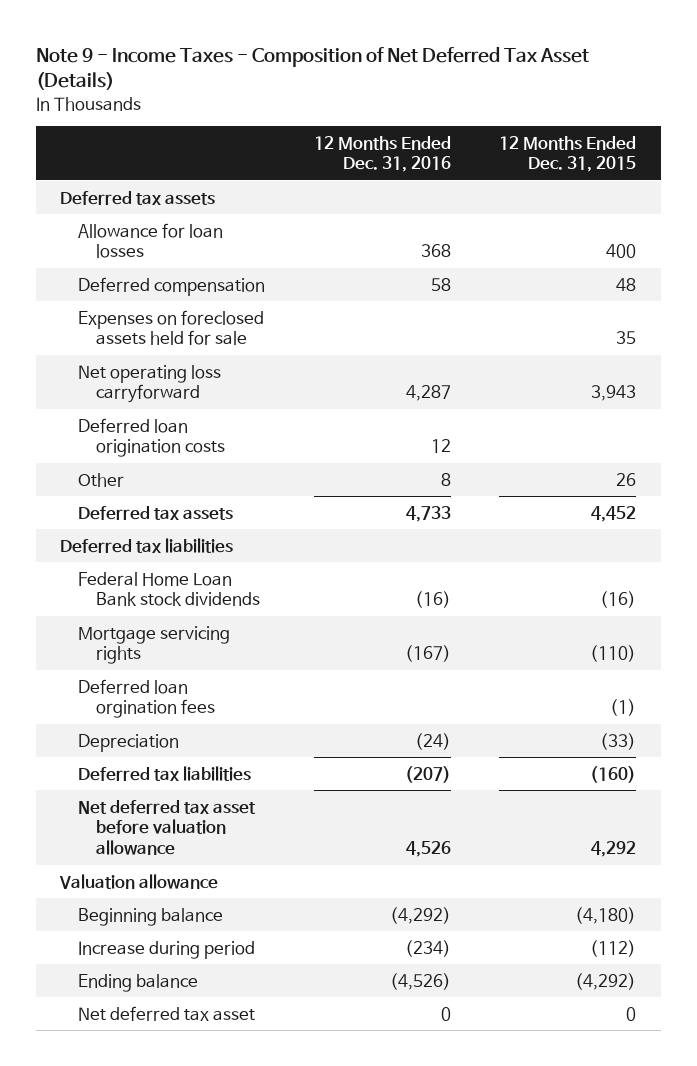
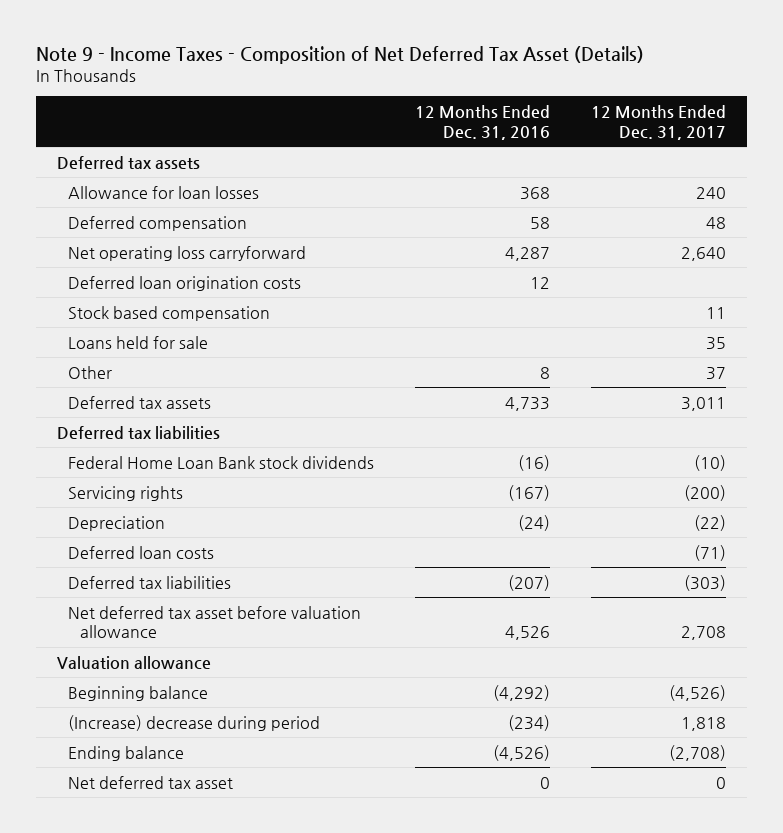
[499,135,637,173] 12 Months Ended Dec. 31, 2015 -> none
none -> [591,104,727,140] 12 Months Ended Dec. 31, 2017
[78,309,265,346] Expenses on foreclosed assets held for sale -> none
none -> [68,305,271,321] Stock based compensation
none -> [68,335,209,349] Loans held for sale
[78,678,216,719] Deferred loan orgination fees -> none
[78,625,231,665] Mortgage servicing rights -> [68,485,184,501] Servicing rights
none -> [68,545,215,559] Deferred loan costs
[78,940,256,959] Increase during period -> [68,714,321,731] (Increase) decrease during period

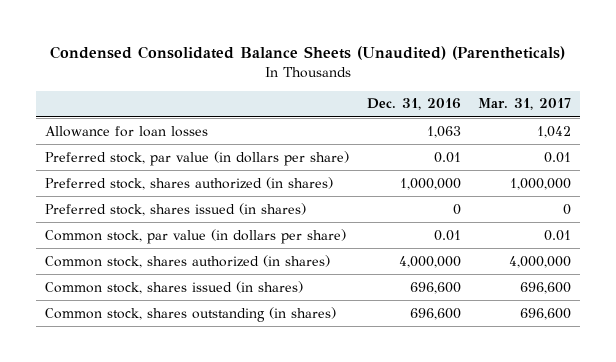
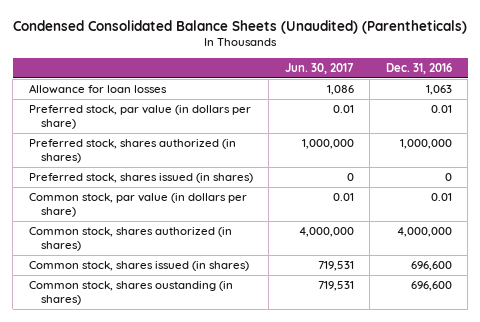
[477,98,571,111] Mar. 31, 2017 -> none
none -> [284,63,354,75] Jun. 30, 2017
[45,306,337,322] Common stock, shares outstanding (in shares) -> [28,281,233,306] Common stock, shares oustanding (in shares)

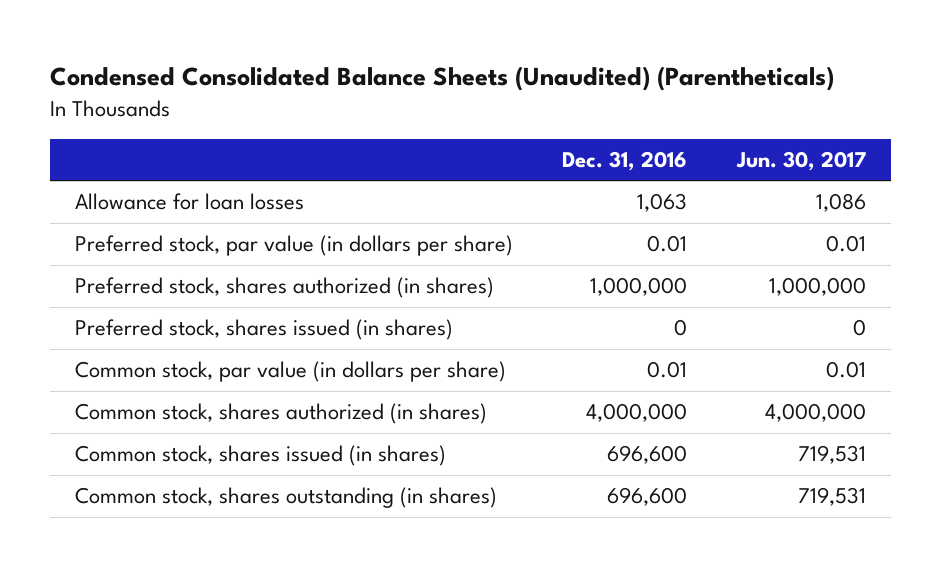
[28,281,233,306] Common stock, shares oustanding (in shares) -> [74,487,497,509] Common stock, shares outstanding (in shares)

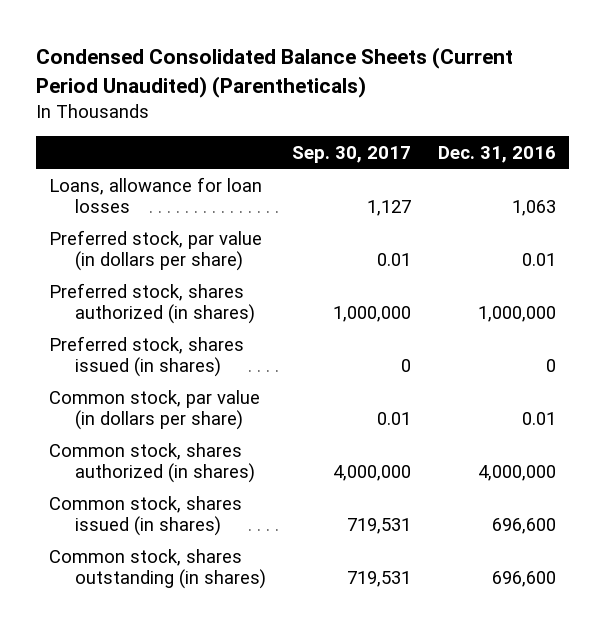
[50,66,835,92] Condensed Consolidated Balance Sheets (Unaudited) (Parentheticals) -> [36,47,514,98] Condensed Consolidated Balance Sheets (Current Period Unaudited) (Parentheticals)
[735,150,866,171] Jun. 30, 2017 -> none
none -> [292,145,412,163] Sep. 30, 2017
[74,193,304,211] Allowance for loan losses -> [49,176,263,213] Loans, allowance for loan losses

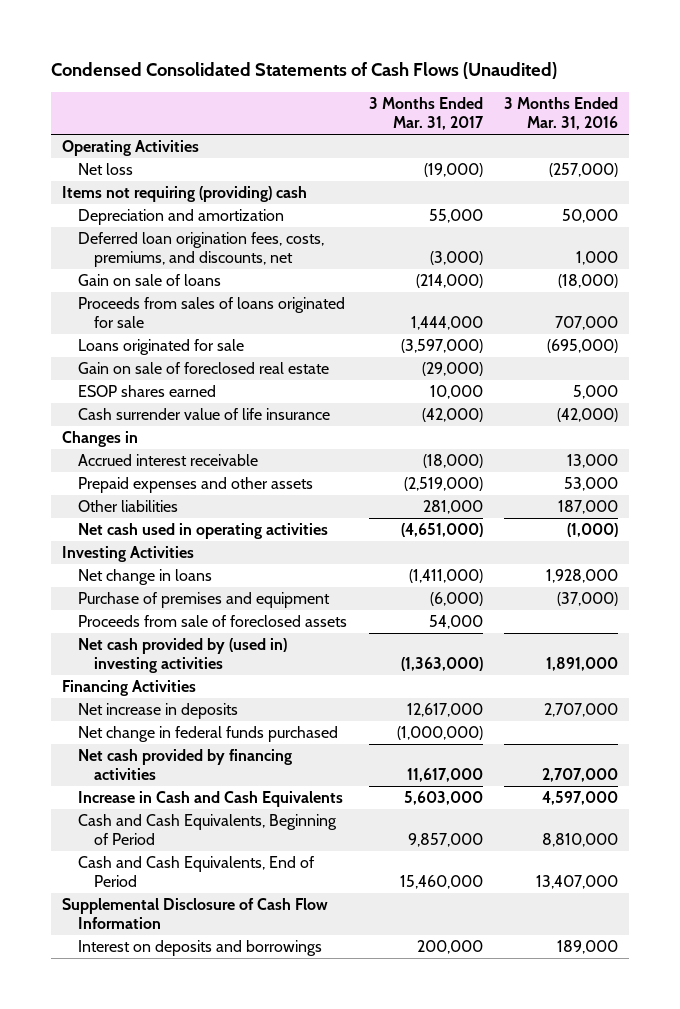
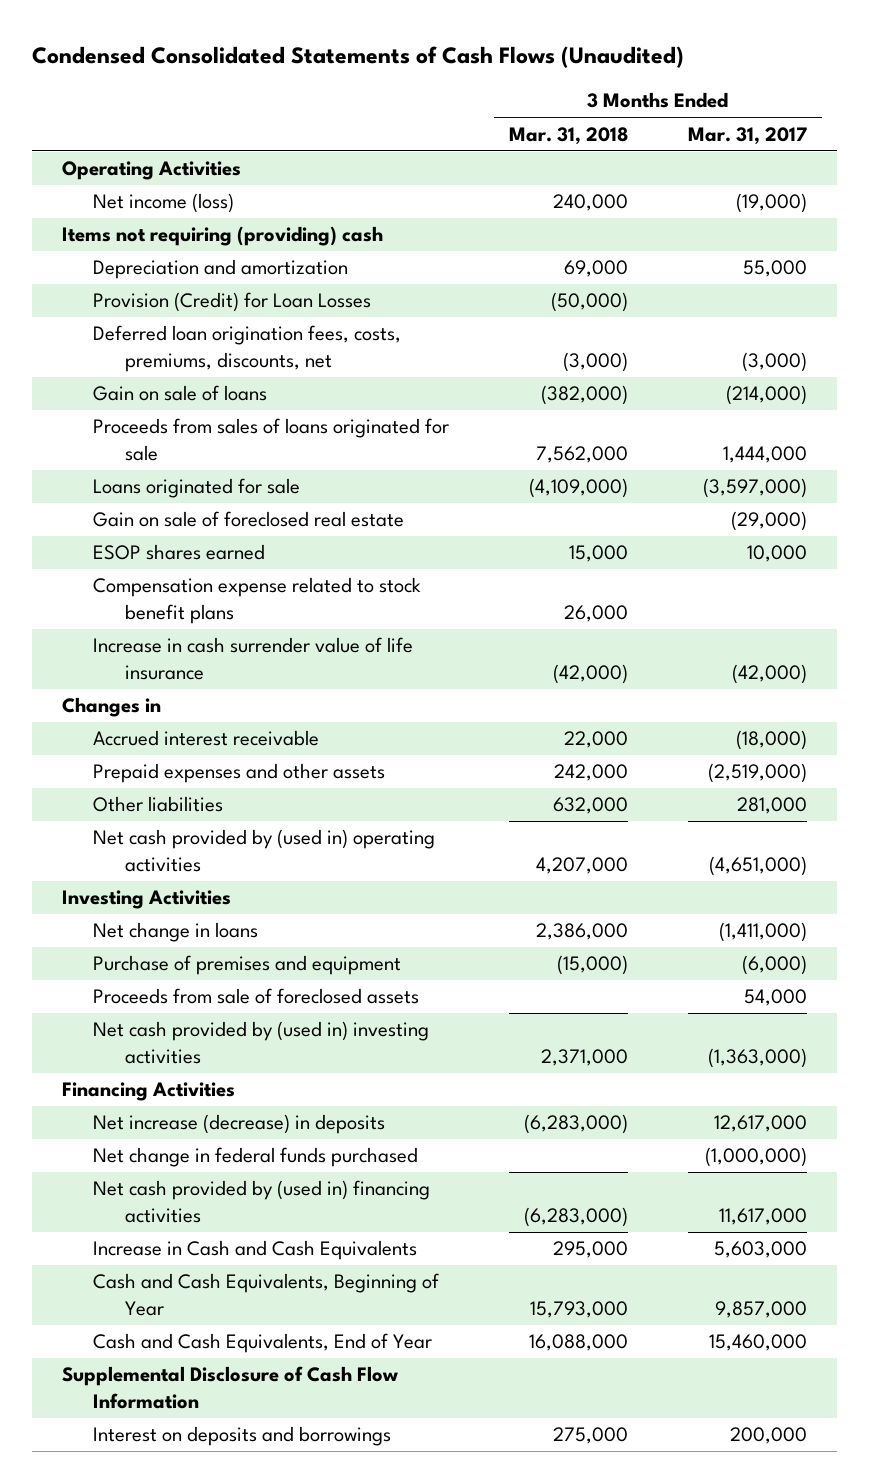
[504,97,619,131] 3 Months Ended Mar. 31, 2016 -> none
none -> [509,126,629,145] Mar. 31, 2018
[77,163,133,176] Net loss -> [93,193,235,214] Net income (loss)
none -> [93,292,372,313] Provision (Credit) for Loan Losses
[77,232,324,268] Deferred loan origination fees, costs, premiums, and discounts, net -> [93,325,402,372] Deferred loan origination fees, costs, premiums, discounts, net
none -> [93,577,422,624] Compensation expense related to stock benefit plans
[77,408,330,421] Cash surrender value of life insurance -> [93,637,414,680] Increase in cash surrender value of life insurance
[77,523,328,540] Net cash used in operating activities -> [93,829,436,872] Net cash provided by (used in) operating activities
[77,703,238,720] Net increase in deposits -> [93,1114,386,1135] Net increase (decrease) in deposits
[77,749,292,781] Net cash provided by financing activities -> [93,1180,431,1223] Net cash provided by (used in) financing activities
[77,814,337,846] Cash and Cash Equivalents, Beginning of Period -> [93,1273,440,1316] Cash and Cash Equivalents, Beginning of Year
[77,856,315,888] Cash and Cash Equivalents, End of Period -> [93,1333,433,1354] Cash and Cash Equivalents, End of Year

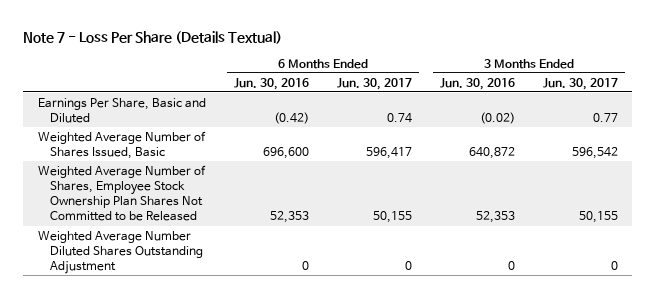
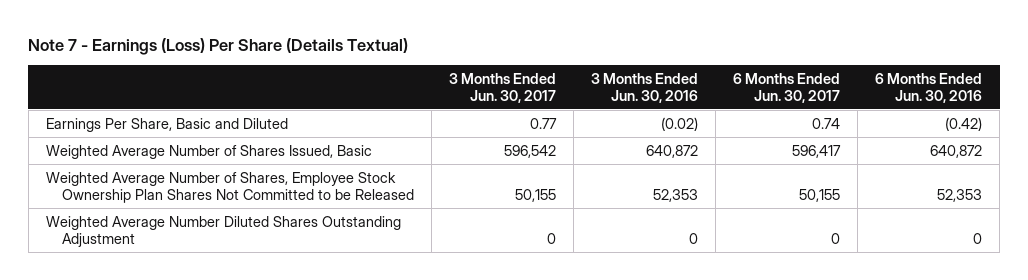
[23,31,283,45] Note 7 - Loss Per Share (Details Textual) -> [28,37,409,55] Note 7 - Earnings (Loss) Per Share (Details Textual)
[262,146,309,159] 696,600 -> [930,144,983,158] 640,872

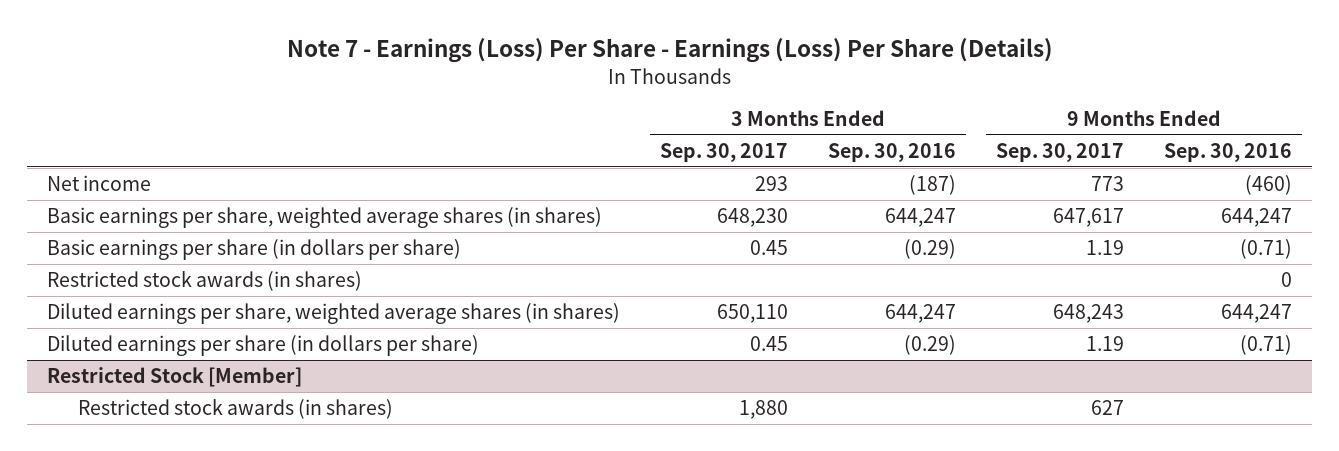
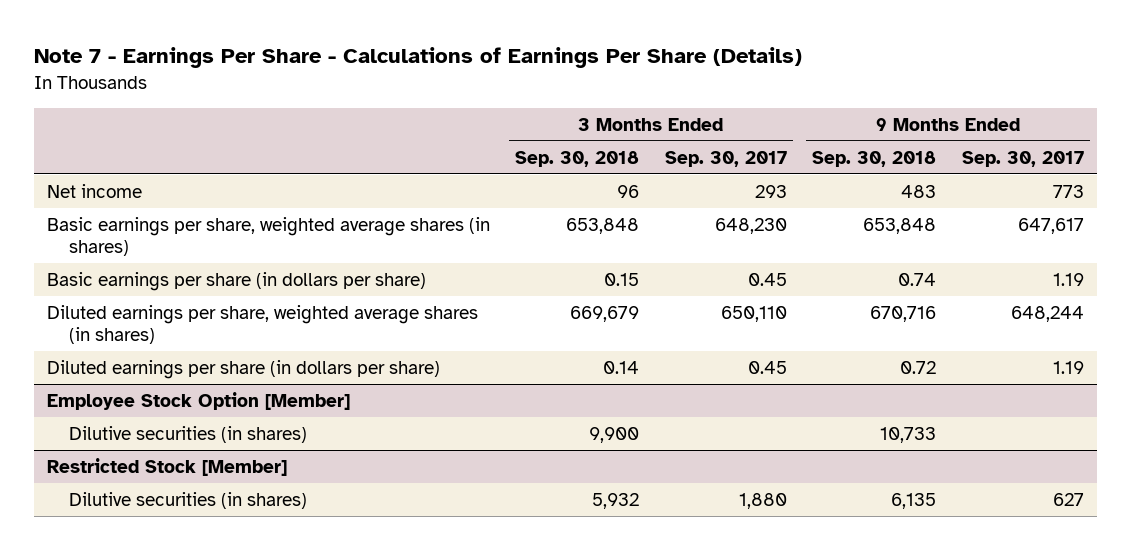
[286,38,1053,64] Note 7 - Earnings (Loss) Per Share - Earnings (Loss) Per Share (Details) -> [33,47,802,69] Note 7 - Earnings Per Share - Calculations of Earnings Per Share (Details)
[828,142,957,162] Sep. 30, 2016 -> none
[1164,142,1293,162] Sep. 30, 2016 -> none
none -> [515,150,640,167] Sep. 30, 2018
none -> [812,150,937,167] Sep. 30, 2018
[46,271,362,292] Restricted stock awards (in shares) -> none
[1053,304,1125,324] 648,243 -> [1011,305,1085,322] 648,244
none -> [46,391,350,410] Employee Stock Option [Member]
none -> [68,425,307,443] Dilutive securities (in shares)
[77,399,393,420] Restricted stock awards (in shares) -> [68,491,307,509] Dilutive securities (in shares)

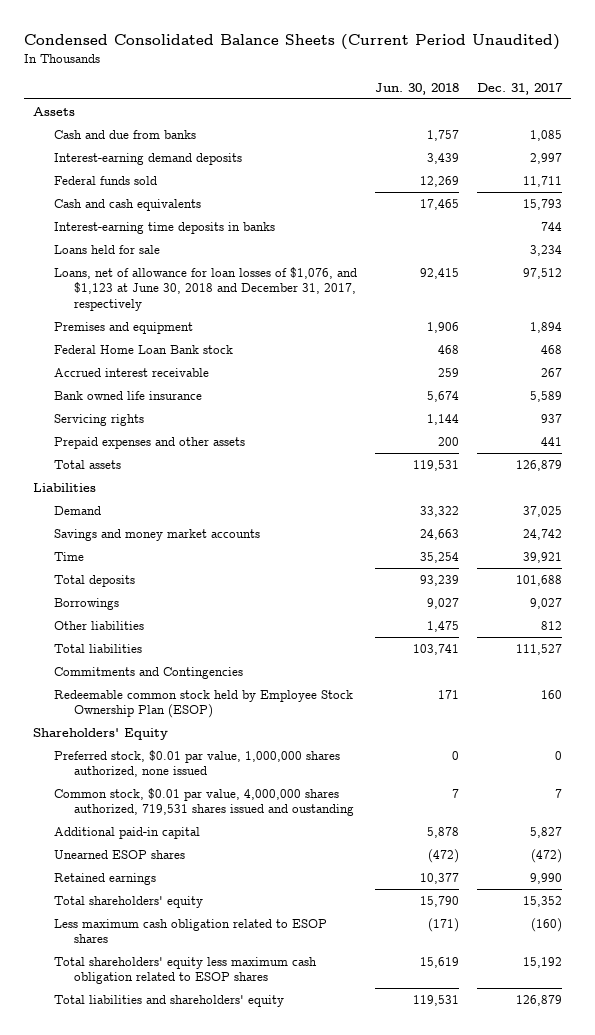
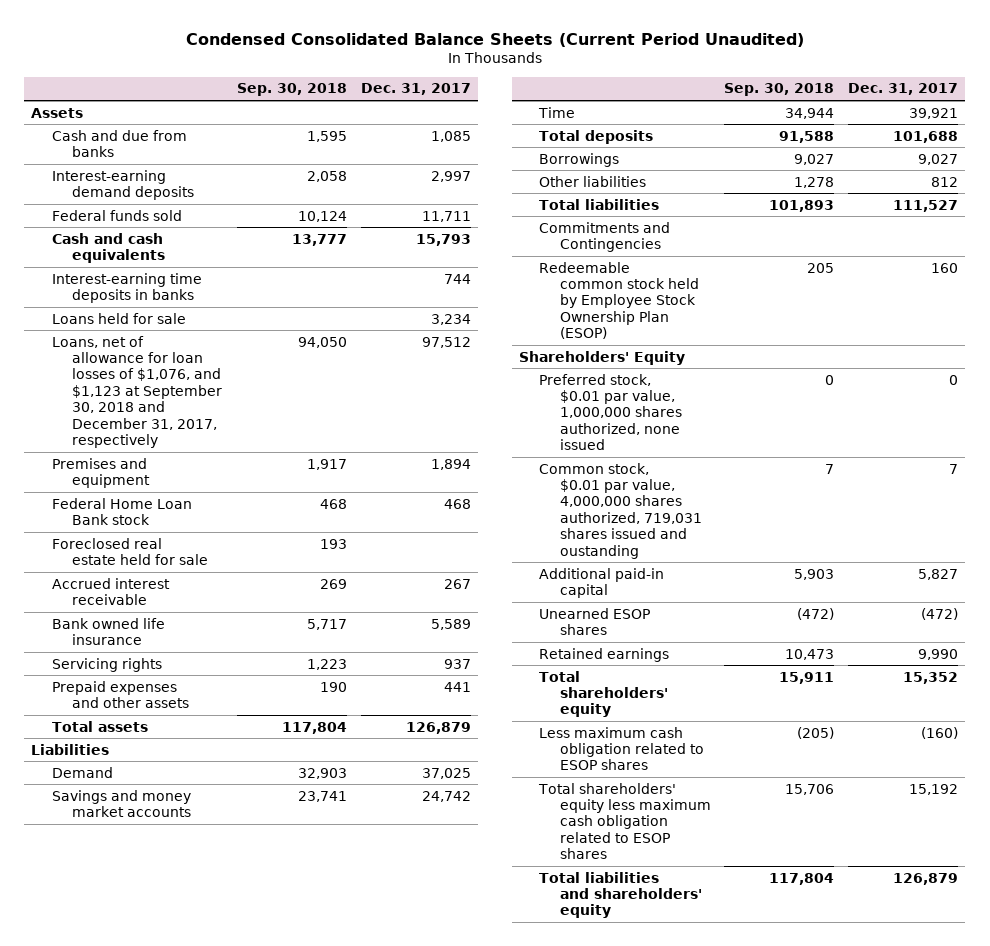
[374,82,459,95] Jun. 30, 2018 -> none
none -> [237,83,348,97] Sep. 30, 2018
[53,266,357,312] Loans, net of allowance for loan losses of $1,076, and $1,123 at June 30, 2018 and December 31, 2017, respectively -> [51,335,223,449] Loans, net of allowance for loan losses of $1,076, and $1,123 at September 30, 2018 and December 31, 2017, respectively
none -> [51,537,209,565] Foreclosed real estate held for sale
[53,787,354,817] Common stock, $0.01 par value, 4,000,000 shares authorized, 719,531 shares issued and oustanding -> [539,462,702,559] Common stock, $0.01 par value, 4,000,000 shares authorized, 719,031 shares issued and oustanding

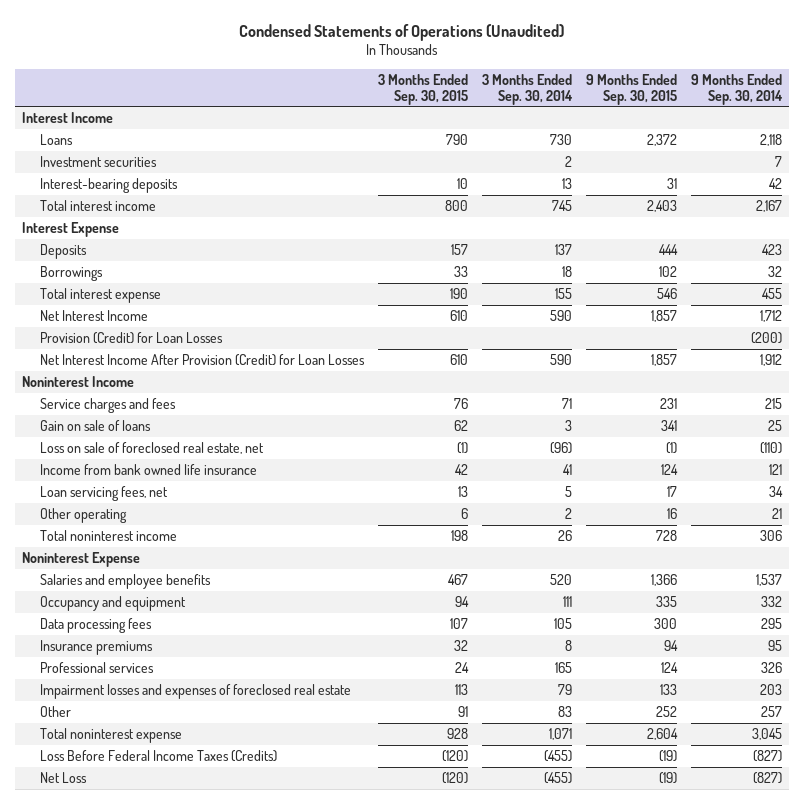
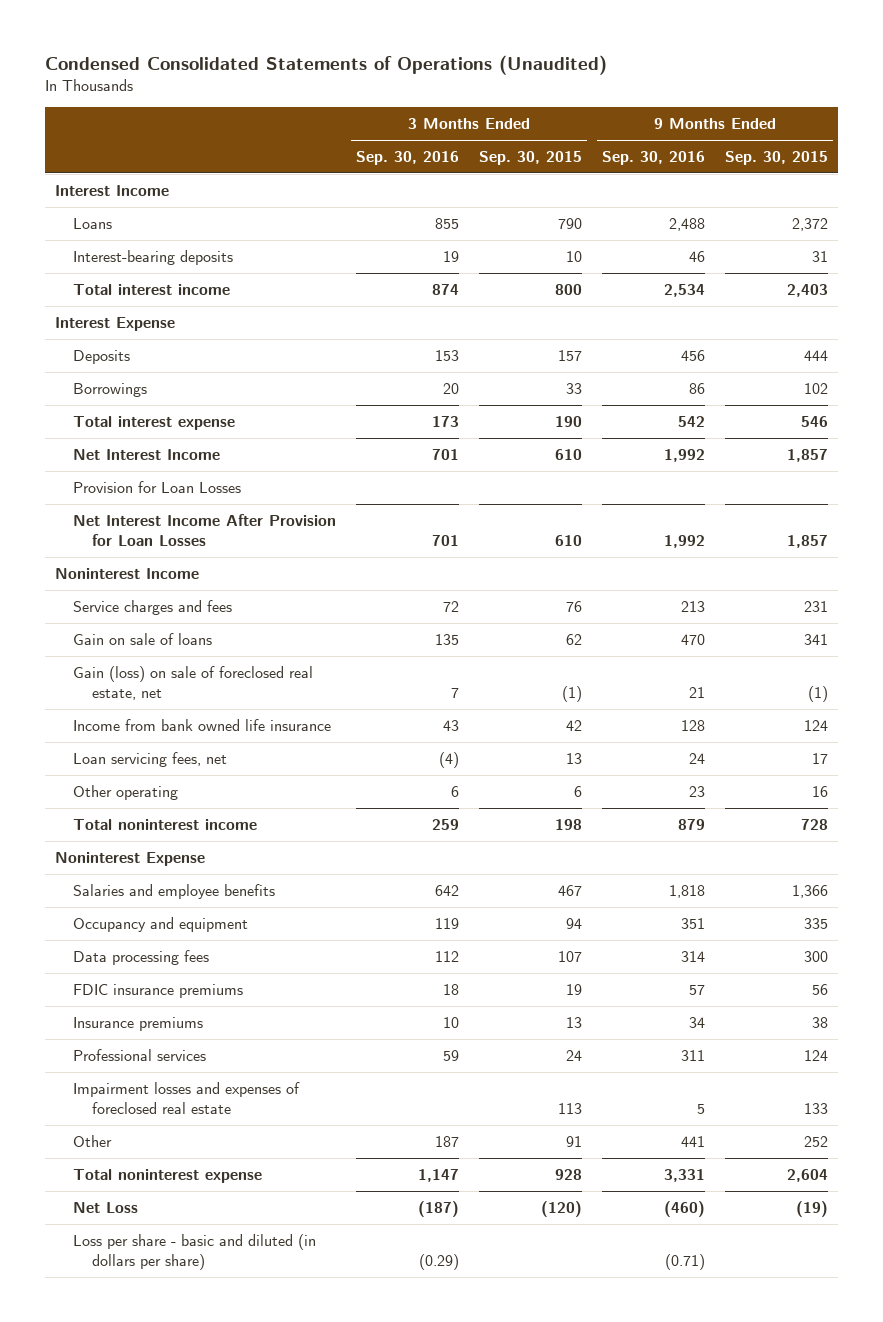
[239,23,565,41] Condensed Statements of Operations (Unaudited) -> [44,54,607,75] Condensed Consolidated Statements of Operations (Unaudited)
[482,73,574,105] 3 Months Ended Sep. 30, 2014 -> none
[691,73,784,105] 9 Months Ended Sep. 30, 2014 -> none
none -> [356,151,460,166] Sep. 30, 2016
none -> [601,151,705,166] Sep. 30, 2016
[40,155,158,167] Investment securities -> none
[40,331,224,344] Provision (Credit) for Loan Losses -> [73,480,242,493] Provision for Loan Losses
[40,353,366,366] Net Interest Income After Provision (Credit) for Loan Losses -> [73,513,337,546] Net Interest Income After Provision for Loan Losses
[40,441,265,454] Loss on sale of foreclosed real estate, net -> [73,665,314,700] Gain (loss) on sale of foreclosed real estate, net
none -> [73,983,244,998] FDIC insurance premiums
[454,639,469,651] 32 -> [565,1016,582,1028] 13
[664,639,679,651] 94 -> [811,1016,828,1028] 38
[40,749,278,762] Loss Before Federal Income Taxes (Credits) -> none
none -> [73,1233,317,1270] Loss per share - basic and diluted (in dollars per share)

